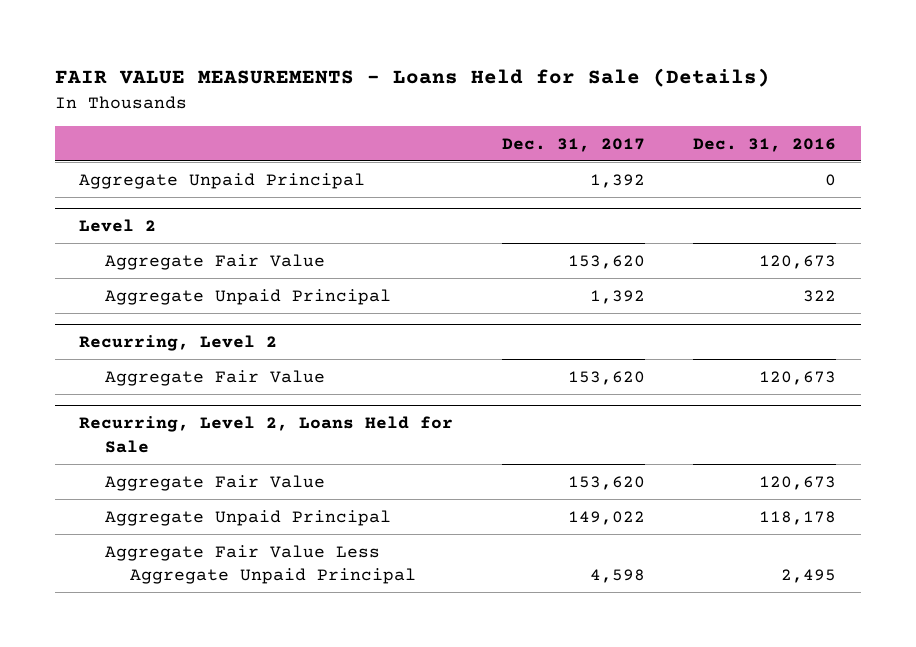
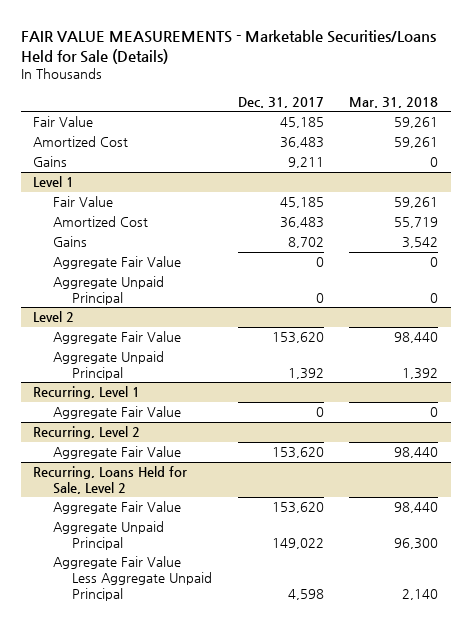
[55,68,771,88] FAIR VALUE MEASUREMENTS - Loans Held for Sale (Details) -> [20,29,436,64] FAIR VALUE MEASUREMENTS - Marketable Securities/Loans Held for Sale (Details)
[693,137,837,152] Dec. 31, 2016 -> none
none -> [349,96,439,108] Mar. 31, 2018
none -> [33,116,94,128] Fair Value
none -> [33,136,129,148] Amortized Cost
none -> [33,156,68,168] Gains
none -> [33,176,75,188] Level 1
none -> [52,196,113,208] Fair Value
none -> [52,216,148,228] Amortized Cost
none -> [52,236,87,248] Gains
none -> [52,256,181,270] Aggregate Fair Value
[589,173,645,188] 1,392 -> [315,292,324,303] 0
none -> [33,386,141,400] Recurring, Level 1
none -> [52,406,181,420] Aggregate Fair Value
[79,416,454,453] Recurring, Level 2, Loans Held for Sale -> [33,466,188,494] Recurring, Loans Held for Sale, Level 2

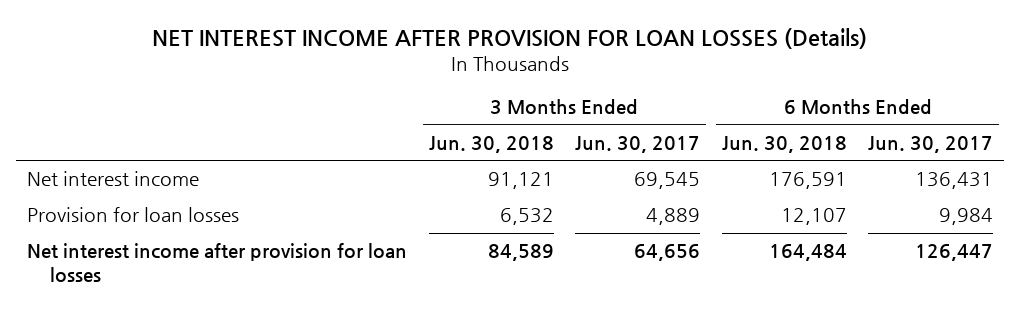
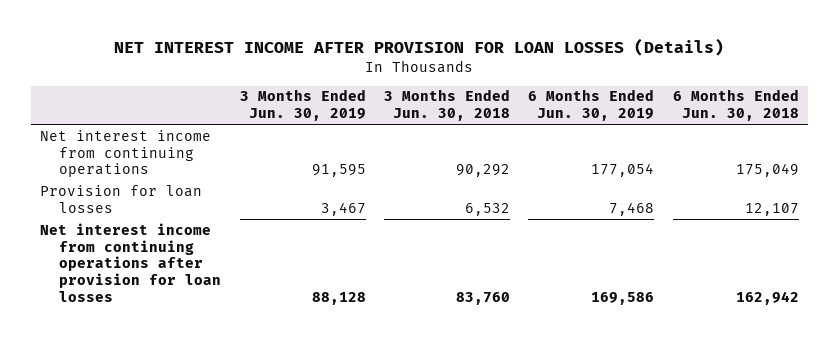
[575,135,701,153] Jun. 30, 2017 -> none
[868,135,994,153] Jun. 30, 2017 -> none
none -> [239,89,366,122] 3 Months Ended Jun. 30, 2019
none -> [528,89,655,122] 6 Months Ended Jun. 30, 2019
[27,171,200,187] Net interest income -> [39,129,211,178] Net interest income from continuing operations
[487,172,554,190] 91,121 -> [456,164,511,178] 90,292
[768,172,847,190] 176,591 -> [735,163,799,178] 175,049
[27,243,408,283] Net interest income after provision for loan losses -> [39,222,222,302] Net interest income from continuing operations after provision for loan losses
[487,244,554,262] 84,589 -> [456,291,511,305] 83,760
[768,244,847,262] 164,484 -> [735,290,799,305] 162,942

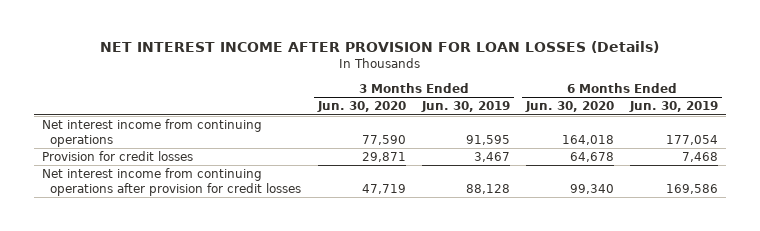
[384,89,511,122] 3 Months Ended Jun. 30, 2018 -> none
[672,89,799,122] 6 Months Ended Jun. 30, 2018 -> none
none -> [316,101,406,113] Jun. 30, 2020
none -> [525,101,615,113] Jun. 30, 2020
[39,184,202,213] Provision for loan losses -> [41,151,193,162] Provision for credit losses
[39,222,222,302] Net interest income from continuing operations after provision for loan losses -> [41,168,302,196] Net interest income from continuing operations after provision for credit losses

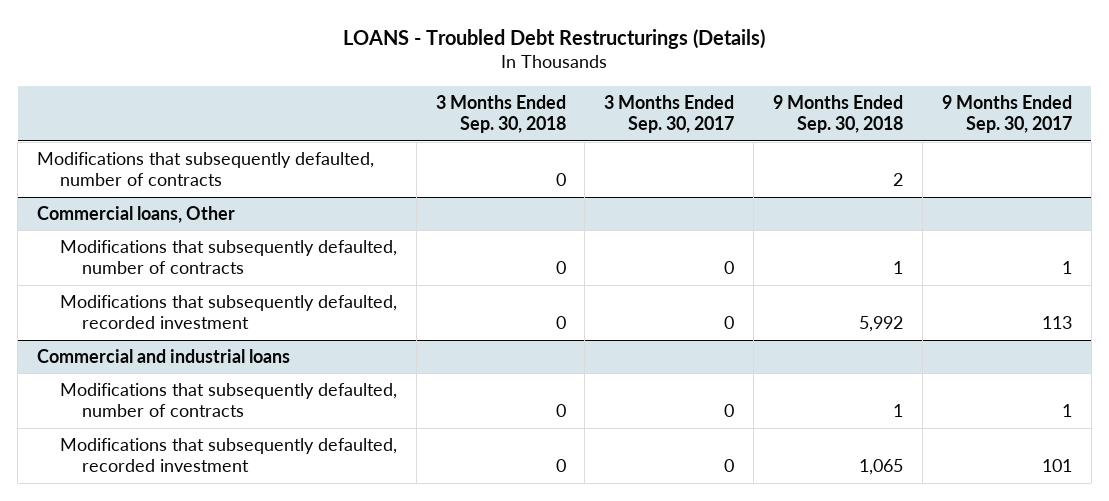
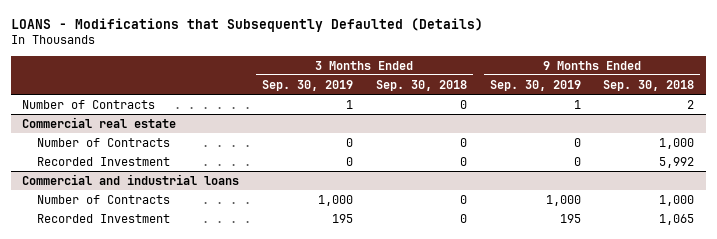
[343,28,766,49] LOANS - Troubled Debt Restructurings (Details) -> [10,17,483,32] LOANS - Modifications that Subsequently Defaulted (Details)
[604,94,735,134] 3 Months Ended Sep. 30, 2017 -> none
[941,94,1072,134] 9 Months Ended Sep. 30, 2017 -> none
none -> [262,79,354,91] Sep. 30, 2019
none -> [489,79,581,91] Sep. 30, 2019
[36,205,235,223] Commercial loans, Other -> none
[36,151,374,187] Modifications that subsequently defaulted, number of contracts -> [22,99,156,109] Number of Contracts
none -> [22,116,177,128] Commercial real estate
[59,239,397,275] Modifications that subsequently defaulted, number of contracts -> [36,137,170,147] Number of Contracts
[893,261,904,275] 1 -> [659,137,695,149] 1,000
[59,294,397,330] Modifications that subsequently defaulted, recorded investment -> [36,156,170,166] Recorded Investment
[59,382,397,418] Modifications that subsequently defaulted, number of contracts -> [36,194,170,204] Number of Contracts
[893,404,904,418] 1 -> [659,194,695,206] 1,000
[59,437,397,473] Modifications that subsequently defaulted, recorded investment -> [36,213,170,223] Recorded Investment

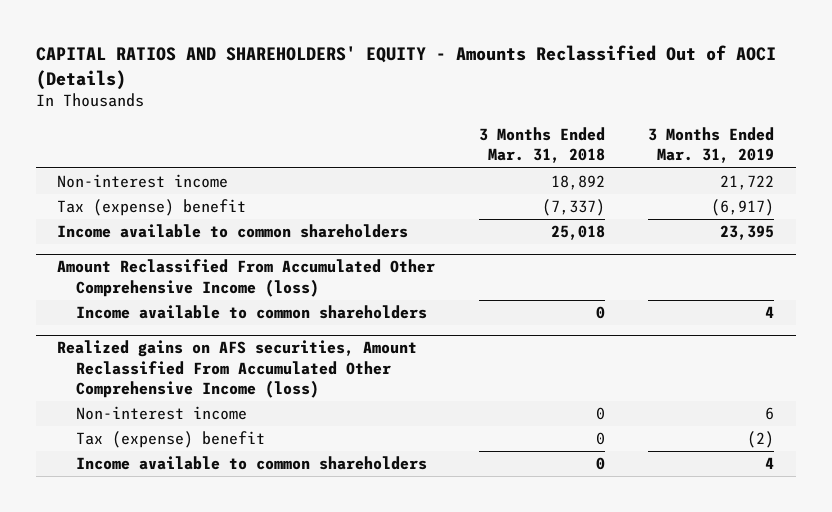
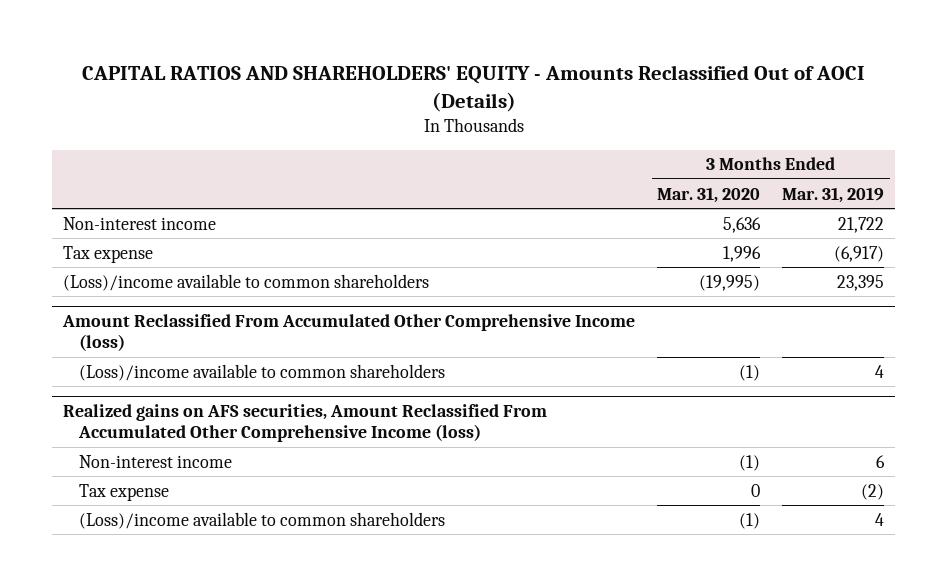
[478,127,605,164] 3 Months Ended Mar. 31, 2018 -> none
none -> [657,186,761,203] Mar. 31, 2020
[57,199,247,217] Tax (expense) benefit -> [63,245,154,263] Tax expense
[57,224,409,239] Income available to common shareholders -> [63,273,430,291] (Loss)/income available to common shareholders
[76,305,428,320] Income available to common shareholders -> [78,363,445,381] (Loss)/income available to common shareholders
[76,431,266,449] Tax (expense) benefit -> [78,483,169,501] Tax expense
[76,456,428,471] Income available to common shareholders -> [78,511,445,529] (Loss)/income available to common shareholders

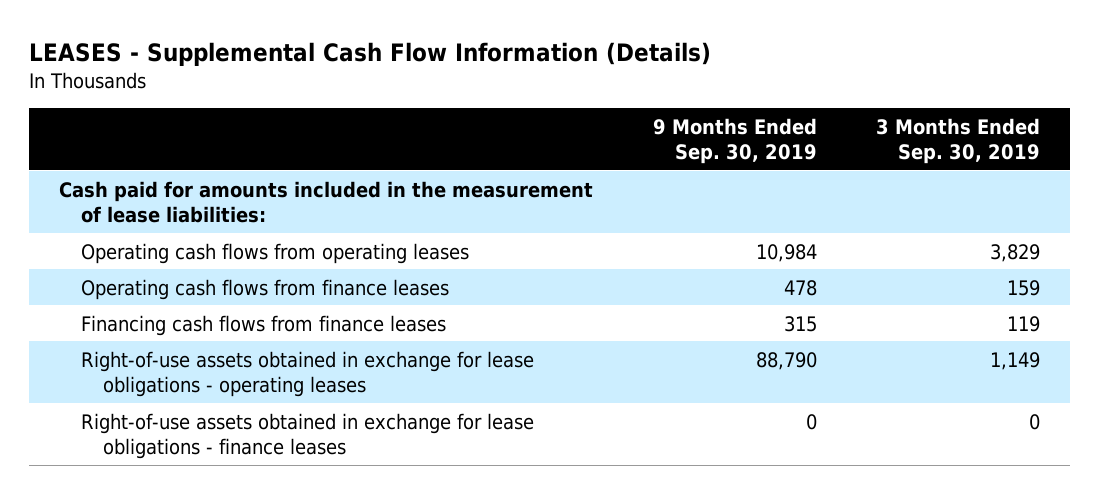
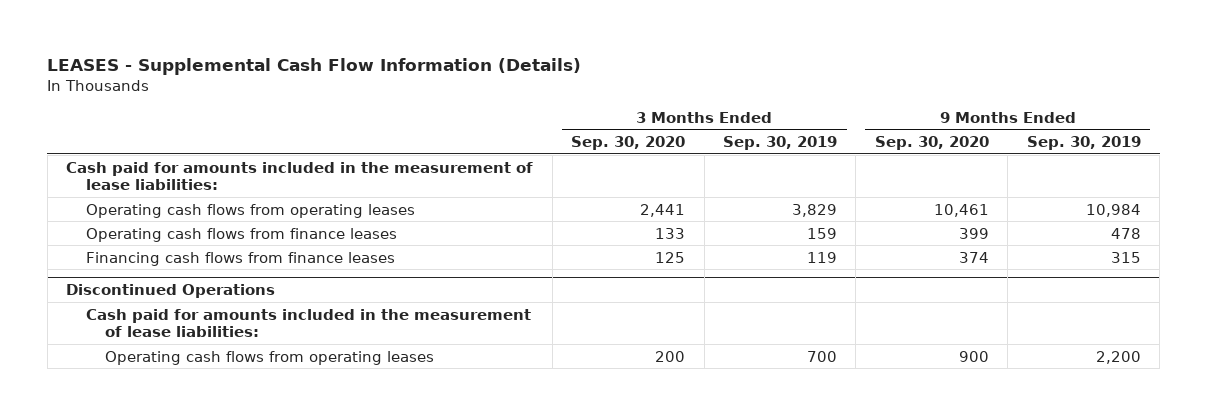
none -> [571,136,686,151] Sep. 30, 2020
none -> [874,136,989,151] Sep. 30, 2020
[80,350,534,397] Right-of-use assets obtained in exchange for lease obligations - operating leases -> none
[80,412,534,459] Right-of-use assets obtained in exchange for lease obligations - finance leases -> none
none -> [66,284,276,299] Discontinued Operations
none -> [85,308,531,338] Cash paid for amounts included in the measurement of lease liabilities:
none -> [105,350,435,365] Operating cash flows from operating leases

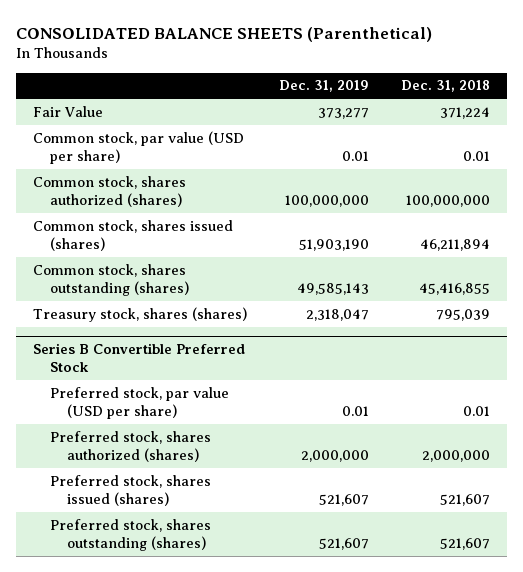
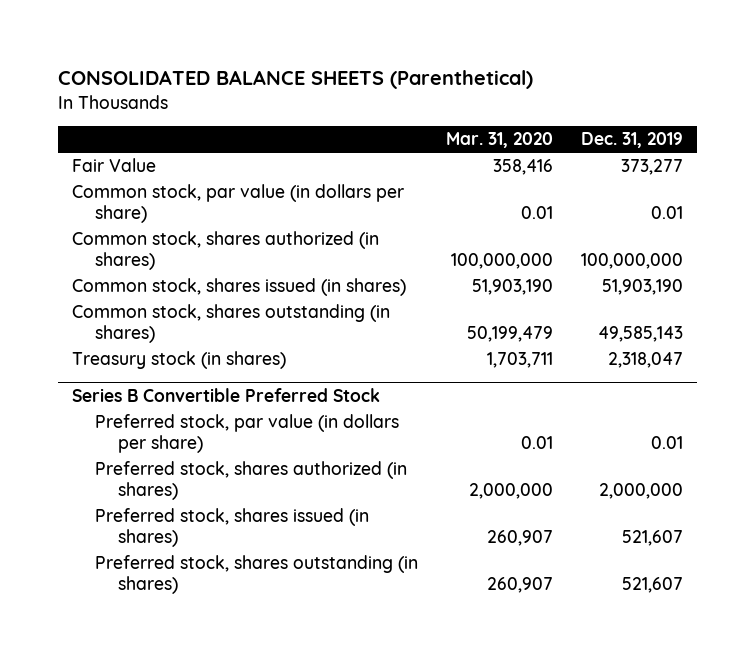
[401,80,491,93] Dec. 31, 2018 -> none
none -> [446,132,554,149] Mar. 31, 2020
[32,130,244,165] Common stock, par value (USD per share) -> [71,184,404,224] Common stock, par value (in dollars per share)
[32,175,186,208] Common stock, shares authorized (shares) -> [71,231,379,271] Common stock, shares authorized (in shares)
[32,219,233,252] Common stock, shares issued (shares) -> [71,278,406,297] Common stock, shares issued (in shares)
[32,263,189,297] Common stock, shares outstanding (shares) -> [71,304,390,344] Common stock, shares outstanding (in shares)
[32,306,247,322] Treasury stock, shares (shares) -> [71,351,286,370] Treasury stock (in shares)
[49,386,229,420] Preferred stock, par value (USD per share) -> [95,414,400,454] Preferred stock, par value (in dollars per share)
[49,430,211,463] Preferred stock, shares authorized (shares) -> [95,461,408,501] Preferred stock, shares authorized (in shares)
[49,474,211,507] Preferred stock, shares issued (shares) -> [95,508,370,548] Preferred stock, shares issued (in shares)
[49,518,211,552] Preferred stock, shares outstanding (shares) -> [95,555,419,595] Preferred stock, shares outstanding (in shares)

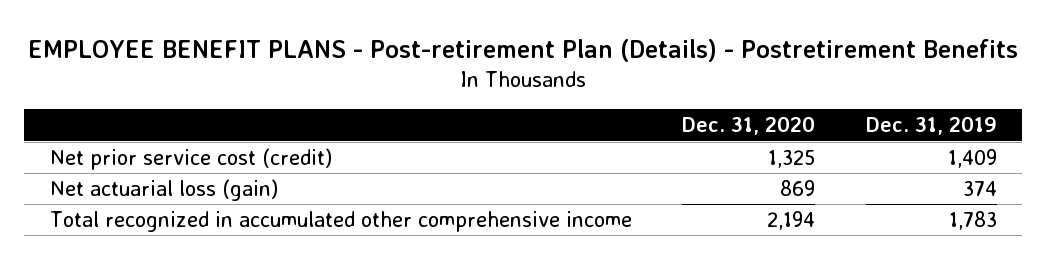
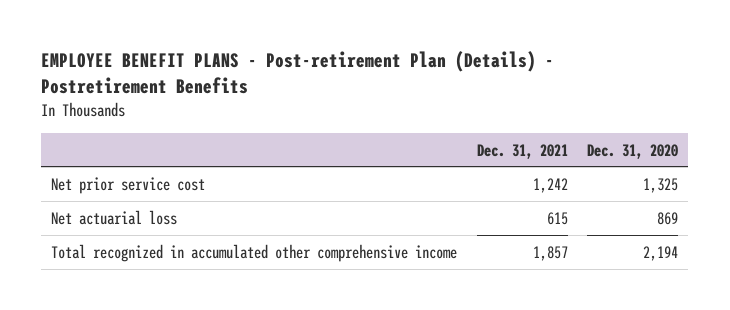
[865,116,997,136] Dec. 31, 2019 -> none
none -> [476,143,568,159] Dec. 31, 2021
[49,148,332,171] Net prior service cost (credit) -> [51,176,206,194] Net prior service cost
[49,179,278,202] Net actuarial loss (gain) -> [51,209,178,225] Net actuarial loss

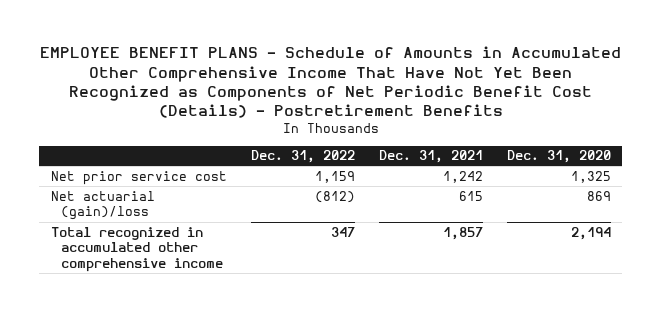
[41,51,555,95] EMPLOYEE BENEFIT PLANS - Post-retirement Plan (Details) - Postretirement Benefits -> [39,46,621,119] EMPLOYEE BENEFIT PLANS - Schedule of Amounts in Accumulated Other Comprehensive Income That Have Not Yet Been Recognized as Components of Net Periodic Benefit Cost (Details) - Postretirement Benefits
none -> [250,150,355,164] Dec. 31, 2022
[51,209,178,225] Net actuarial loss -> [50,190,155,221] Net actuarial (gain)/loss

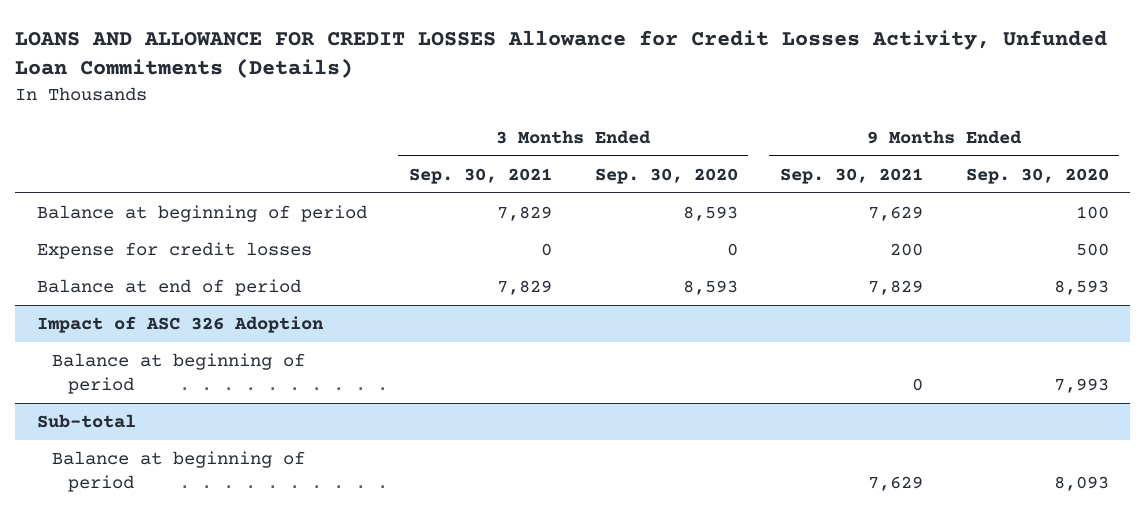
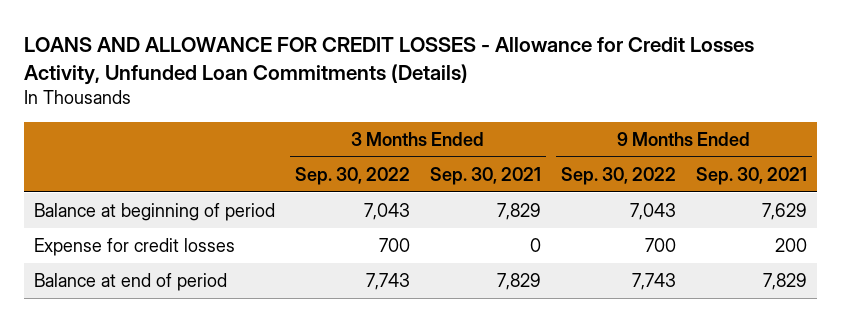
[15,29,1108,79] LOANS AND ALLOWANCE FOR CREDIT LOSSES Allowance for Credit Losses Activity, Unfunded Loan Commitments (Details) -> [24,36,755,85] LOANS AND ALLOWANCE FOR CREDIT LOSSES - Allowance for Credit Losses Activity, Unfunded Loan Commitments (Details)
[594,167,738,184] Sep. 30, 2020 -> none
[965,167,1109,184] Sep. 30, 2020 -> none
none -> [295,166,411,185] Sep. 30, 2022
none -> [560,166,676,185] Sep. 30, 2022
[36,315,324,333] Impact of ASC 326 Adoption -> none
[52,352,306,394] Balance at beginning of period -> none
[36,413,136,428] Sub-total -> none
[52,450,306,492] Balance at beginning of period -> none

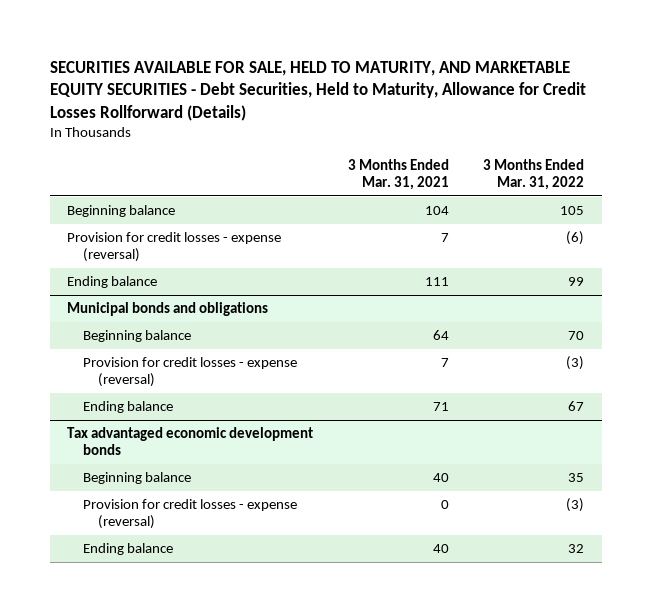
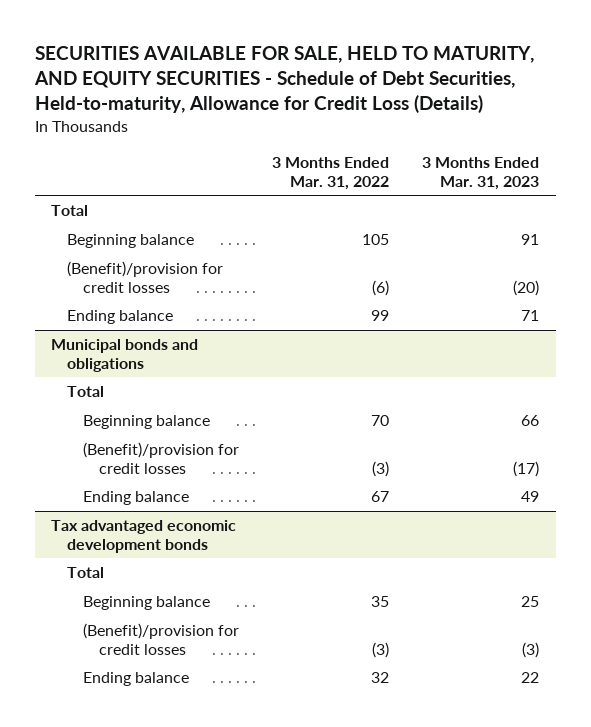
[50,60,587,121] SECURITIES AVAILABLE FOR SALE, HELD TO MATURITY, AND MARKETABLE EQUITY SECURITIES - Debt Securities, Held to Maturity, Allowance for Credit Losses Rollforward (Details) -> [33,45,534,113] SECURITIES AVAILABLE FOR SALE, HELD TO MATURITY, AND EQUITY SECURITIES - Schedule of Debt Securities, Held-to-maturity, Allowance for Credit Loss (Details)
[347,158,449,191] 3 Months Ended Mar. 31, 2021 -> none
none -> [422,156,540,190] 3 Months Ended Mar. 31, 2023
none -> [51,205,89,217] Total
[67,232,282,263] Provision for credit losses - expense (reversal) -> [67,261,224,293] (Benefit)/provision for credit losses
none -> [67,386,105,398] Total
[82,357,297,388] Provision for credit losses - expense (reversal) -> [83,442,240,474] (Benefit)/provision for credit losses
none -> [67,567,105,579] Total
[82,499,297,530] Provision for credit losses - expense (reversal) -> [83,623,240,655] (Benefit)/provision for credit losses

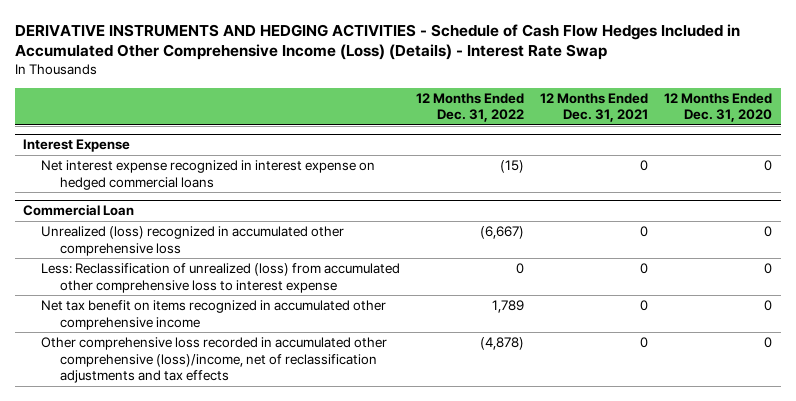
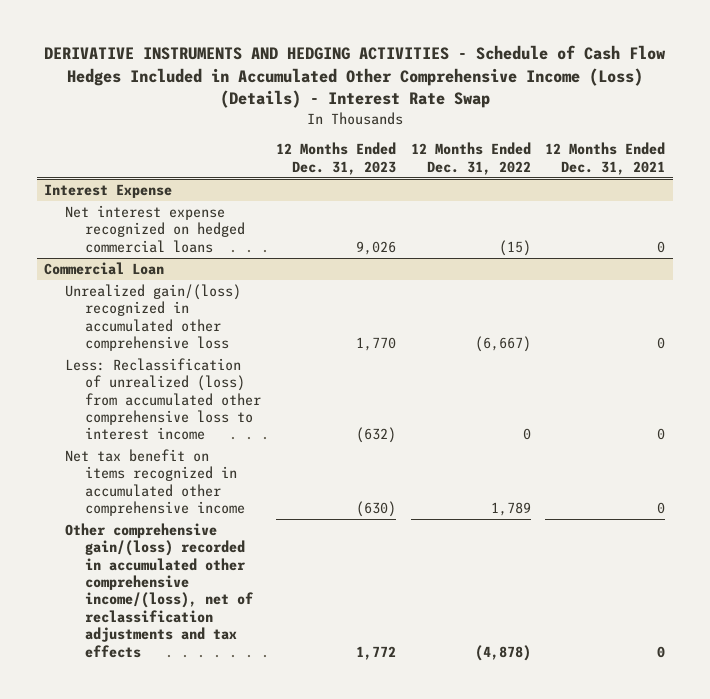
[664,92,773,123] 12 Months Ended Dec. 31, 2020 -> none
none -> [276,142,397,175] 12 Months Ended Dec. 31, 2023
[41,159,376,190] Net interest expense recognized in interest expense on hedged commercial loans -> [64,204,246,253] Net interest expense recognized on hedged commercial loans
[41,225,345,256] Unrealized (loss) recognized in accumulated other comprehensive loss -> [64,283,241,352] Unrealized gain/(loss) recognized in accumulated other comprehensive loss
[41,262,401,293] Less: Reclassification of unrealized (loss) from accumulated other comprehensive loss to interest expense -> [64,357,262,441] Less: Reclassification of unrealized (loss) from accumulated other comprehensive loss to interest income
[41,336,388,384] Other comprehensive loss recorded in accumulated other comprehensive (loss)/income, net of reclassification adjustments and tax effects -> [64,522,255,658] Other comprehensive gain/(loss) recorded in accumulated other comprehensive income/(loss), net of reclassification adjustments and tax effects

